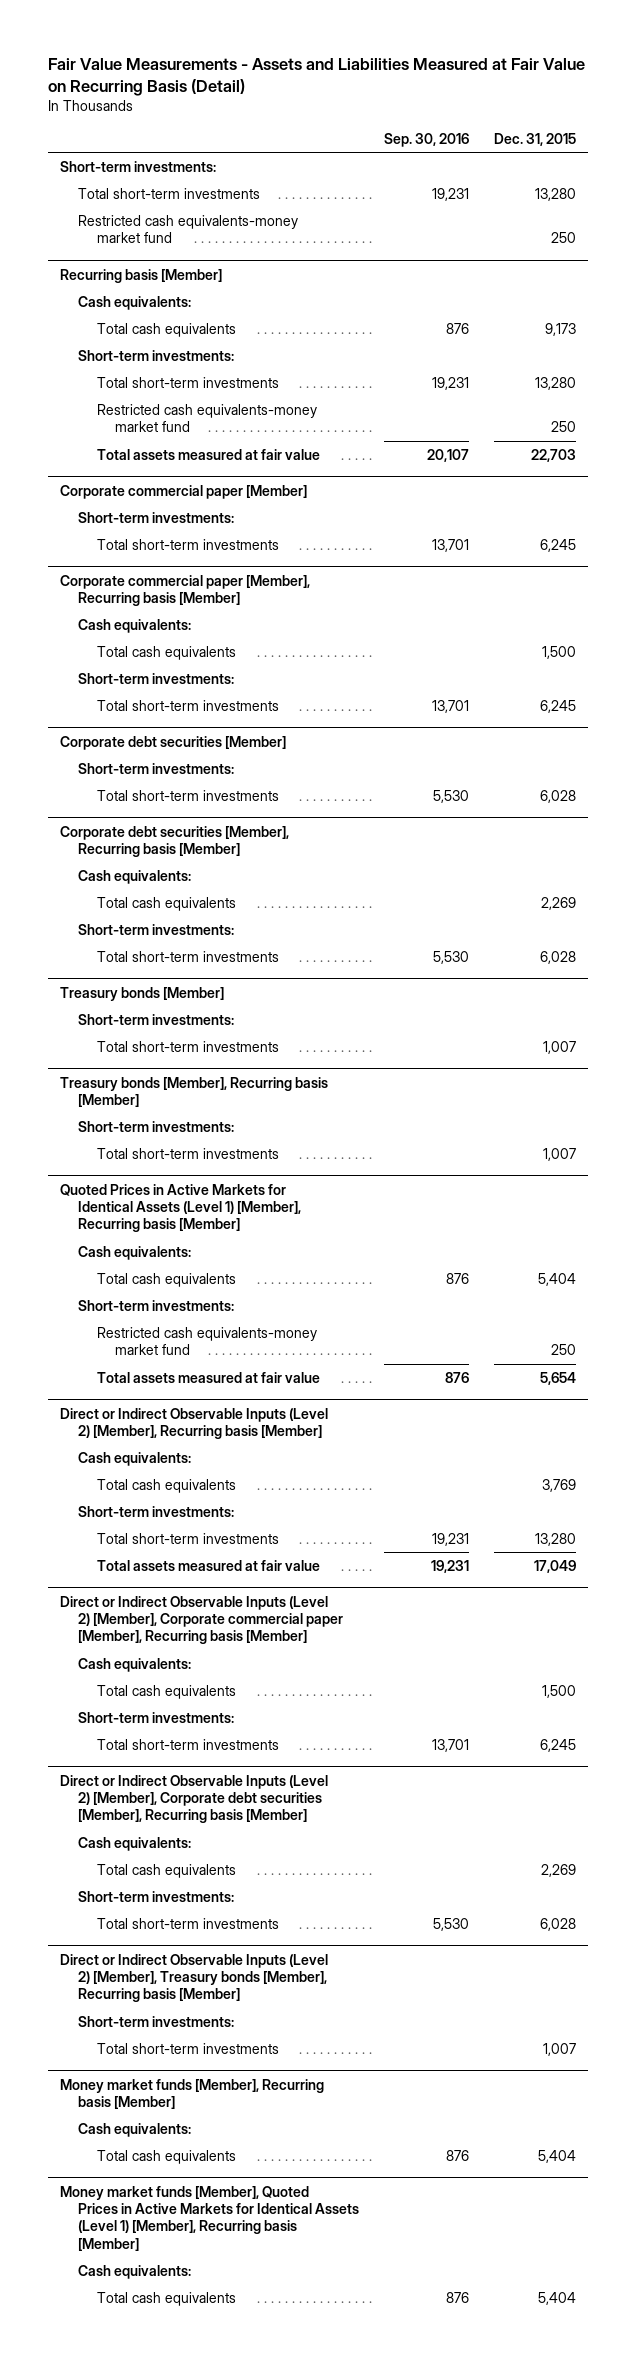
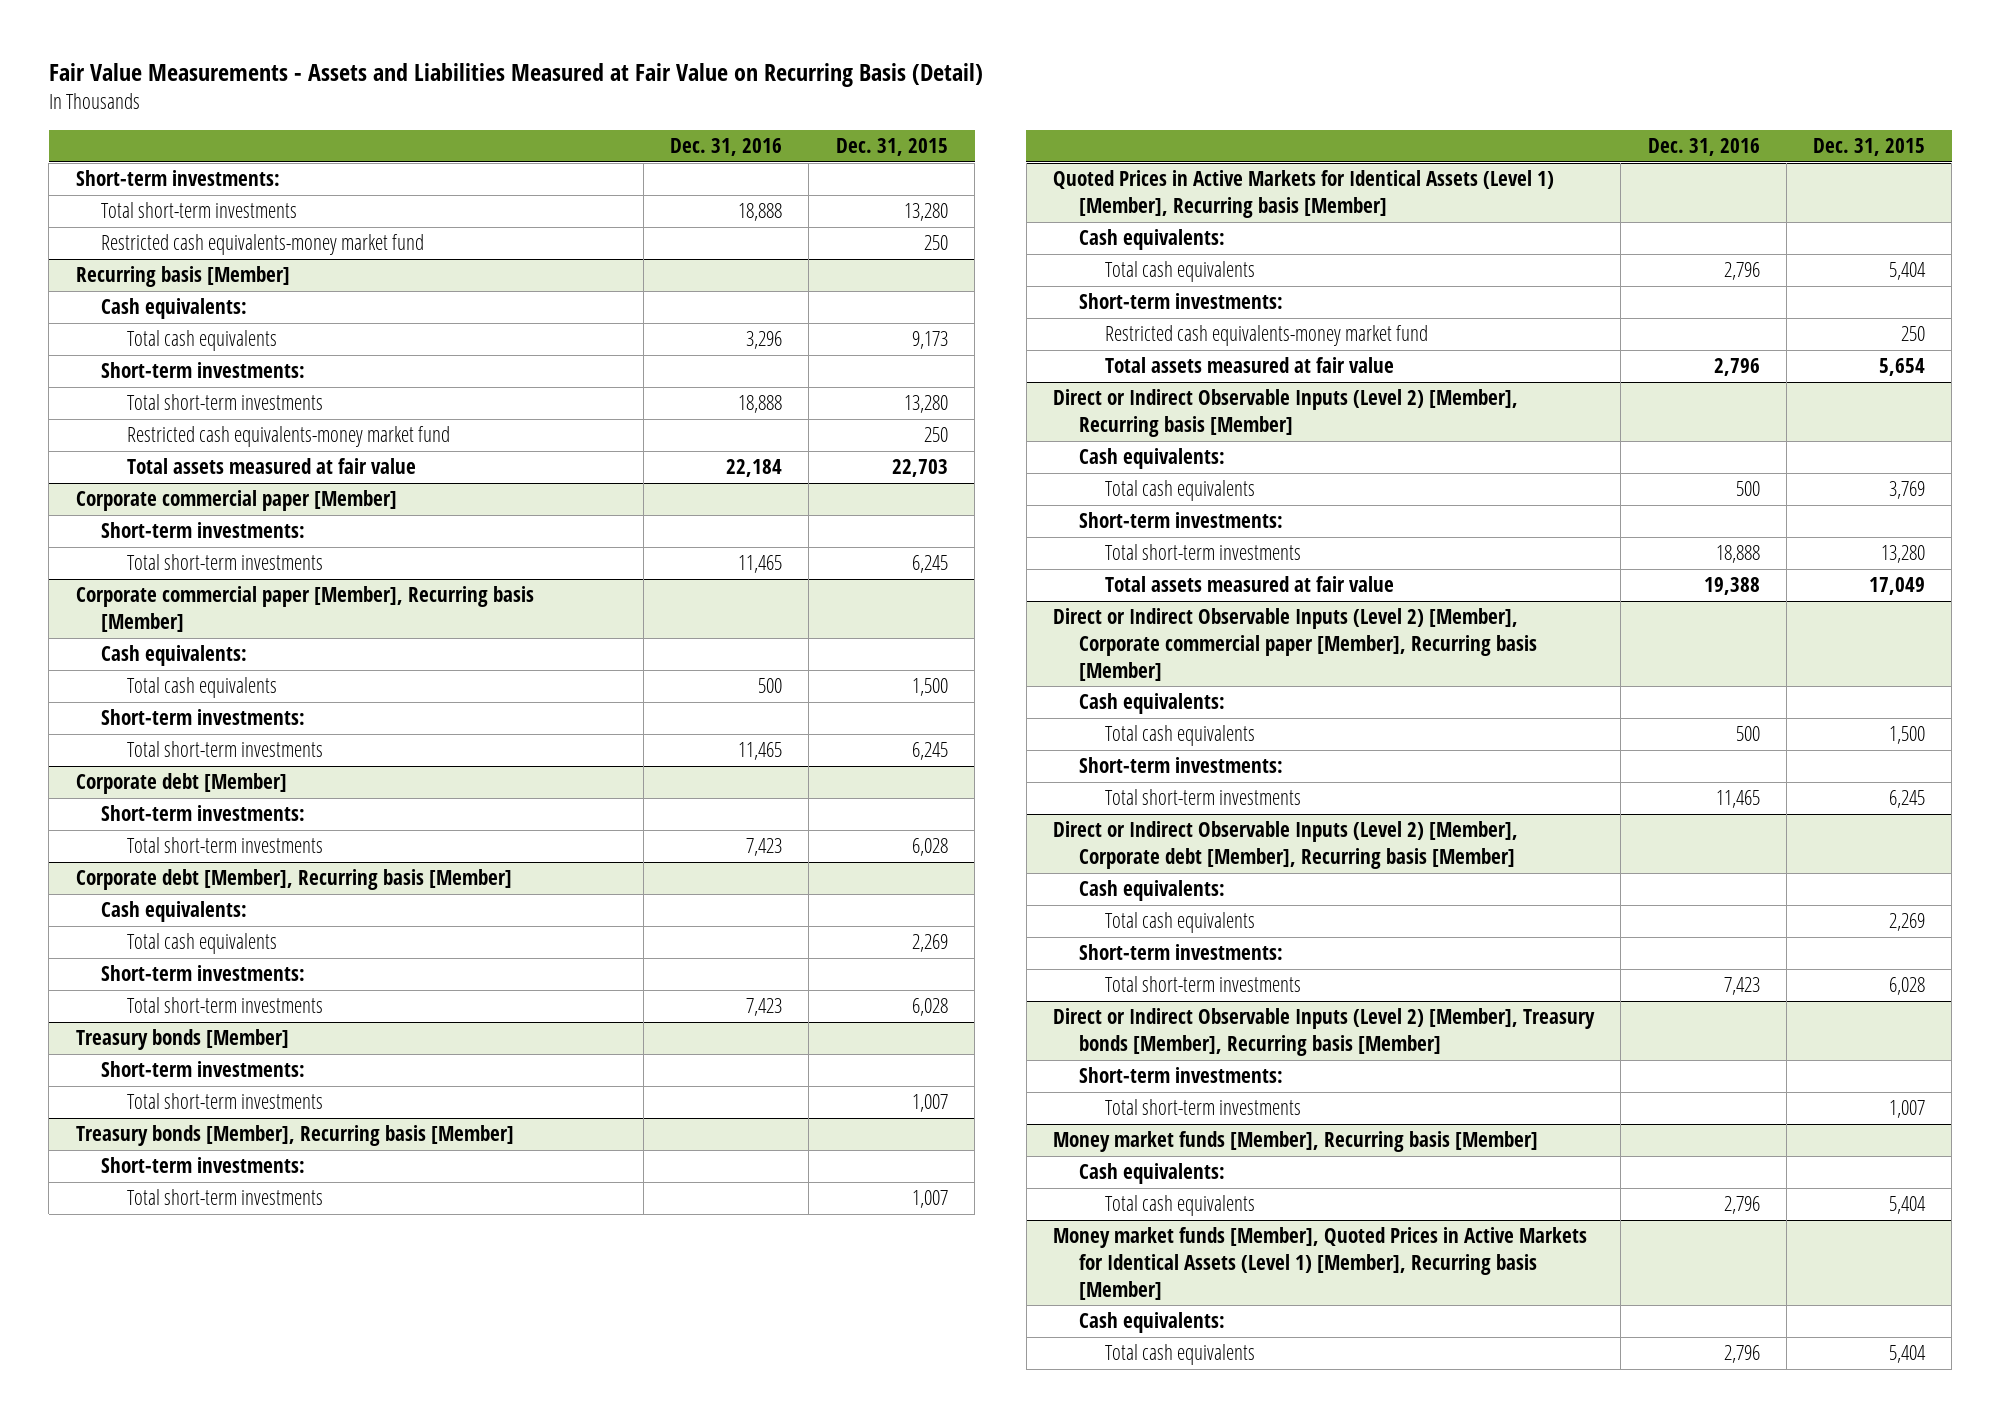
[384,132,470,147] Sep. 30, 2016 -> none
none -> [670,138,783,157] Dec. 31, 2016
[60,735,287,750] Corporate debt securities [Member] -> [75,773,287,795] Corporate debt [Member]
[60,825,290,857] Corporate debt securities [Member], Recurring basis [Member] -> [75,869,512,891] Corporate debt [Member], Recurring basis [Member]
[60,1774,329,1824] Direct or Indirect Observable Inputs (Level 2) [Member], Corporate debt securities [Member], Recurring basis [Member] -> [1053,821,1519,869] Direct or Indirect Observable Inputs (Level 2) [Member], Corporate debt [Member], Recurring basis [Member]

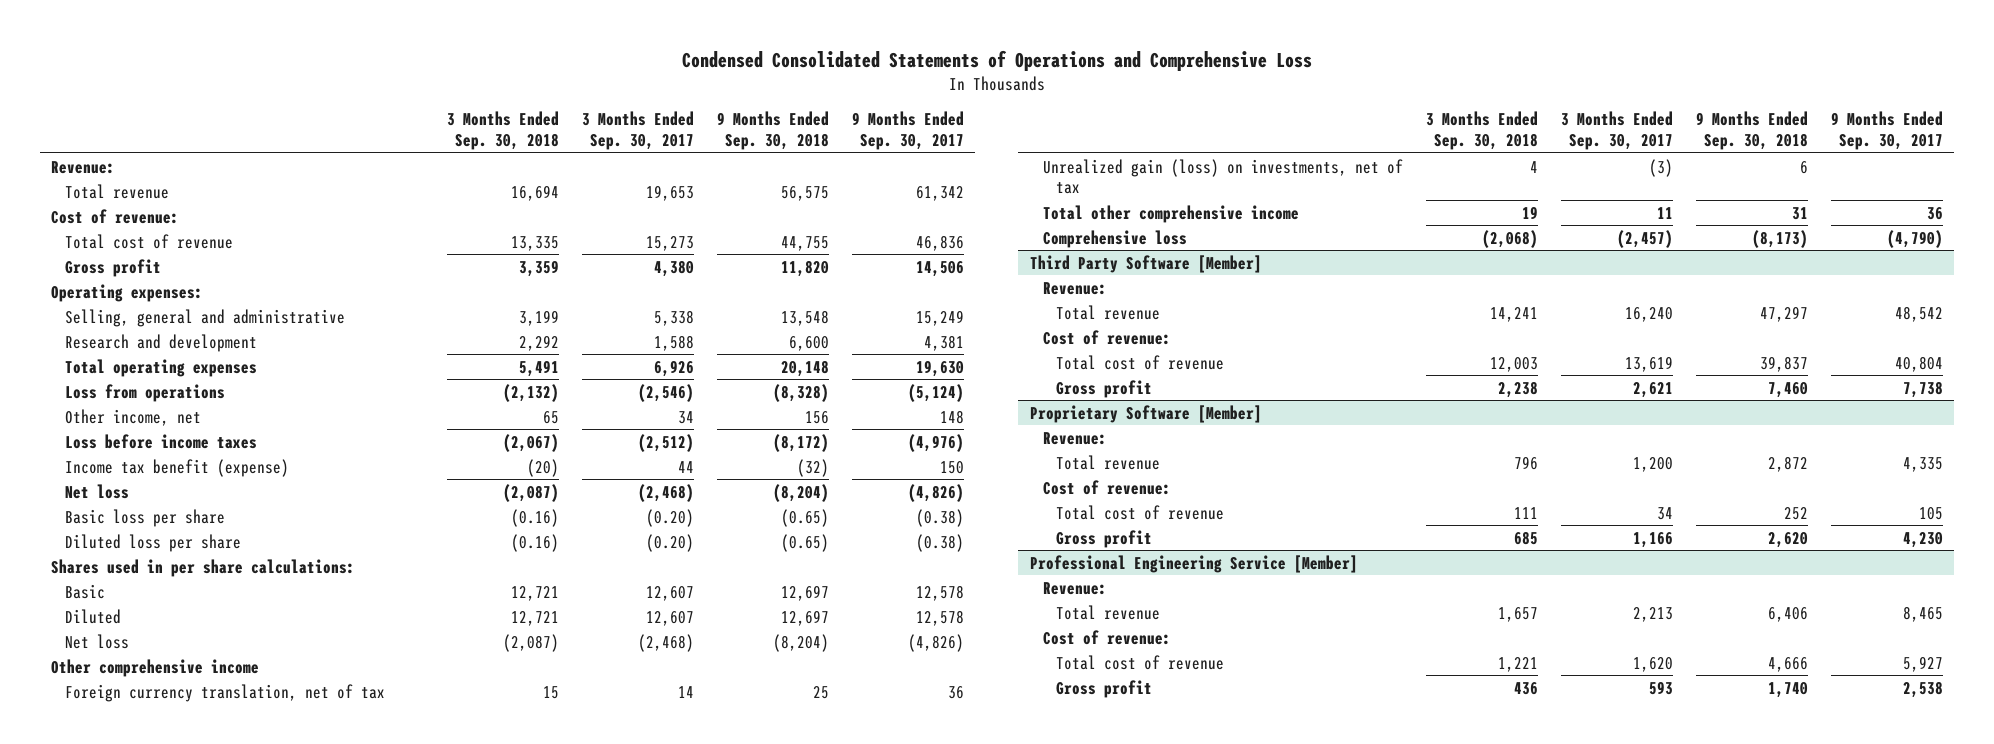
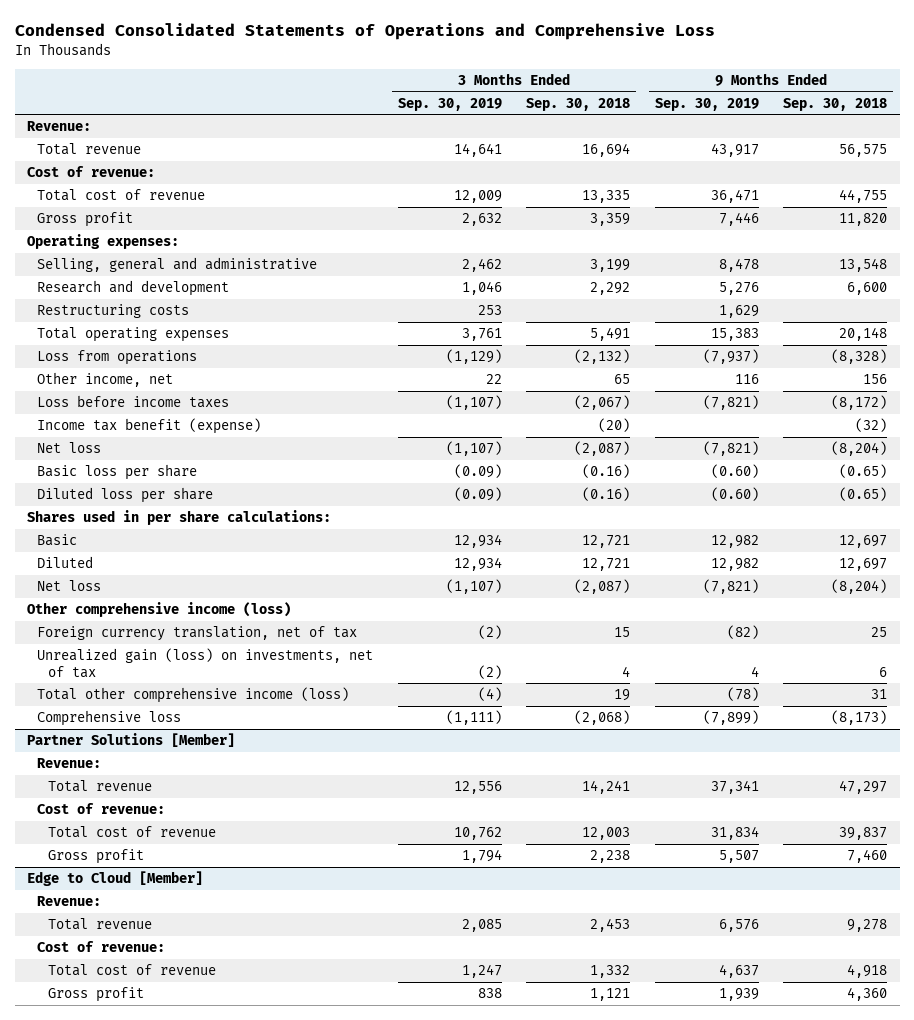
[582,111,695,151] 3 Months Ended Sep. 30, 2017 -> none
[852,111,965,151] 9 Months Ended Sep. 30, 2017 -> none
none -> [397,97,502,111] Sep. 30, 2019
none -> [654,97,759,111] Sep. 30, 2019
none -> [37,304,190,319] Restructuring costs
[51,658,260,677] Other comprehensive income -> [27,602,292,618] Other comprehensive income (loss)
[1043,204,1300,223] Total other comprehensive income -> [37,687,350,704] Total other comprehensive income (loss)
[1029,254,1262,273] Third Party Software [Member] -> none
none -> [27,733,236,748] Partner Solutions [Member]
[1029,404,1262,423] Proprietary Software [Member] -> none
[1043,431,1108,445] Revenue: -> none
[1056,454,1161,470] Total revenue -> none
[1043,479,1172,495] Cost of revenue: -> none
[1056,504,1225,520] Total cost of revenue -> none
[1056,529,1153,548] Gross profit -> none
[1029,554,1358,573] Professional Engineering Service [Member] -> none
none -> [27,871,204,887] Edge to Cloud [Member]
[1498,606,1539,622] 1,657 -> [590,918,631,933] 2,453
[1767,606,1808,622] 6,406 -> [847,919,888,933] 9,278
[1498,656,1539,672] 1,221 -> [590,965,631,979] 1,332
[1767,656,1808,672] 4,666 -> [847,964,888,979] 4,918
[1514,681,1539,695] 436 -> [590,988,631,1002] 1,121
[1767,681,1808,698] 1,740 -> [847,987,888,1002] 4,360

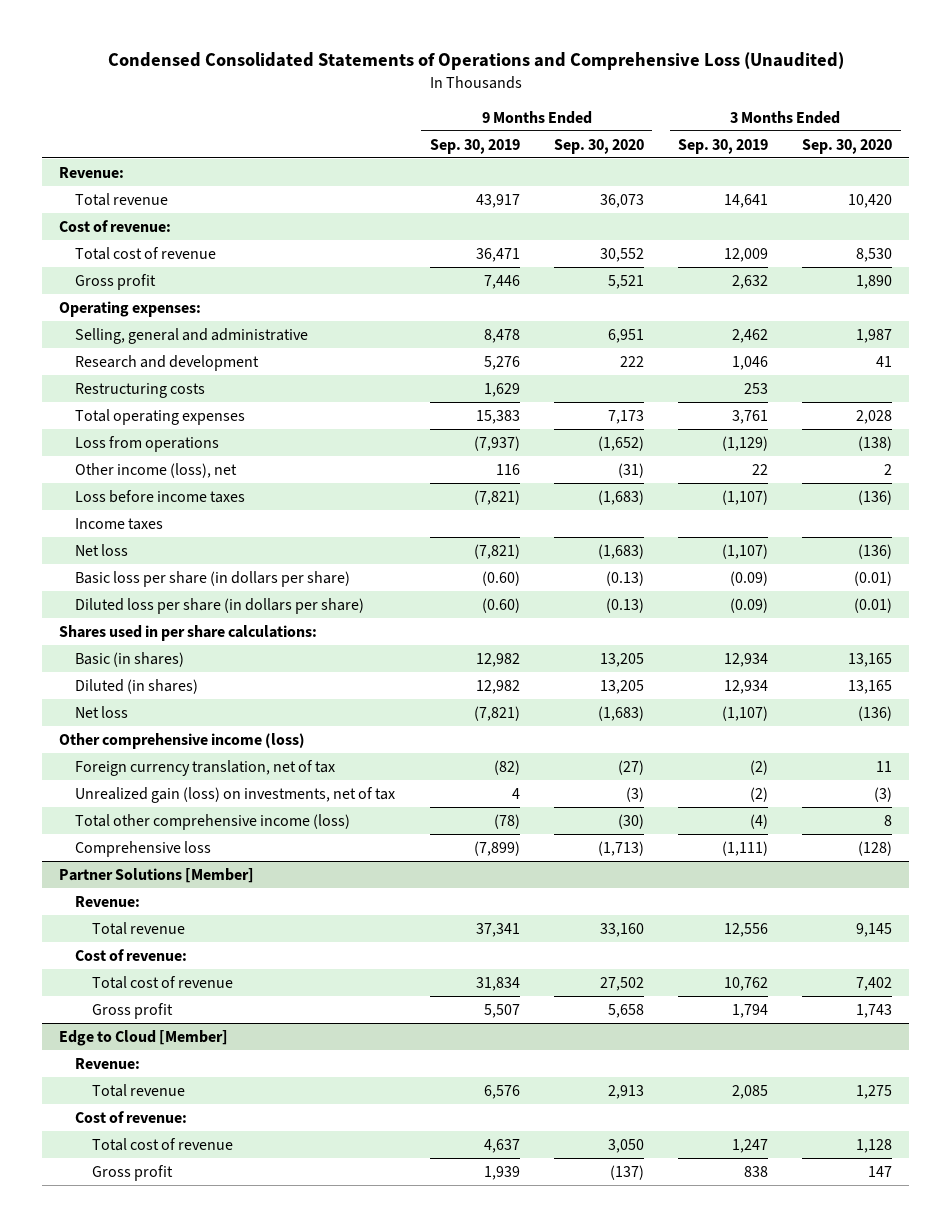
[14,23,715,41] Condensed Consolidated Statements of Operations and Comprehensive Loss -> [107,52,844,71] Condensed Consolidated Statements of Operations and Comprehensive Loss (Unaudited)
[526,97,631,111] Sep. 30, 2018 -> none
[783,97,888,111] Sep. 30, 2018 -> none
none -> [553,138,644,154] Sep. 30, 2020
none -> [802,138,893,154] Sep. 30, 2020
[37,372,174,388] Other income, net -> [75,462,238,478] Other income (loss), net
[37,418,262,435] Income tax benefit (expense) -> [75,517,164,530] Income taxes
[37,464,198,481] Basic loss per share -> [75,570,351,587] Basic loss per share (in dollars per share)
[37,487,214,504] Diluted loss per share -> [75,597,365,614] Diluted loss per share (in dollars per share)
[37,534,78,547] Basic -> [75,651,185,667] Basic (in shares)
[37,556,94,569] Diluted -> [75,678,199,694] Diluted (in shares)

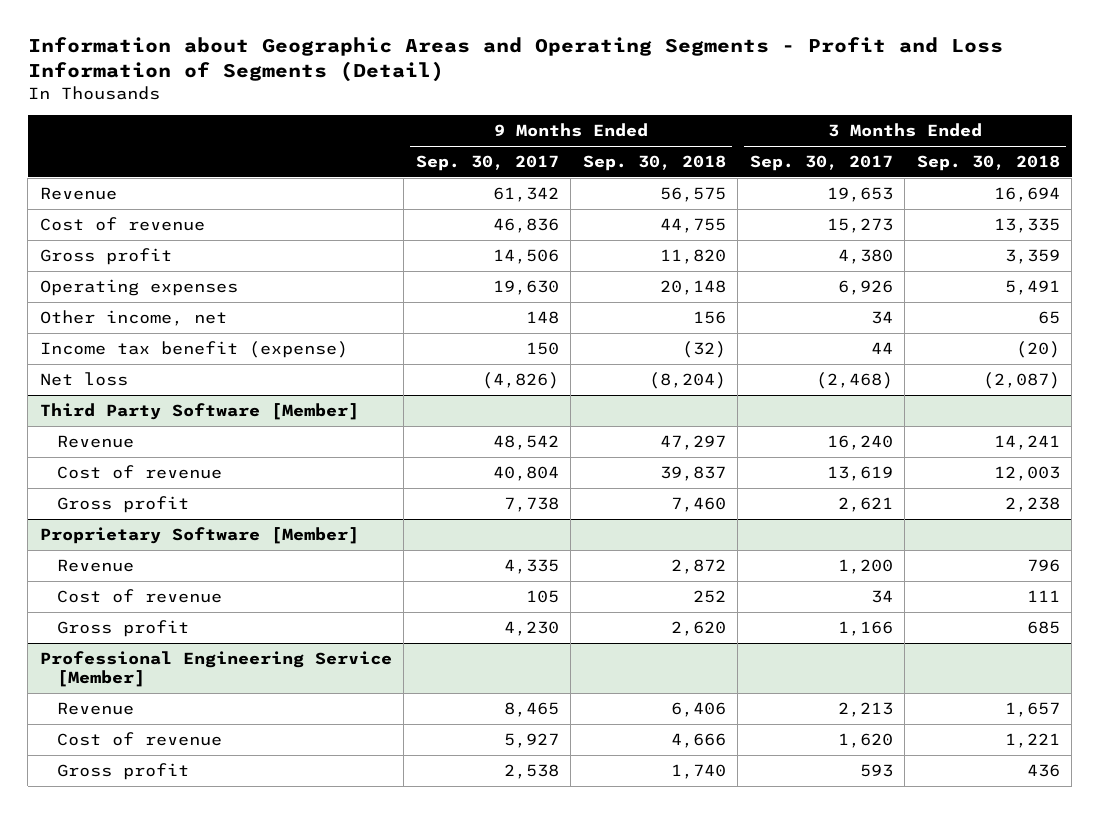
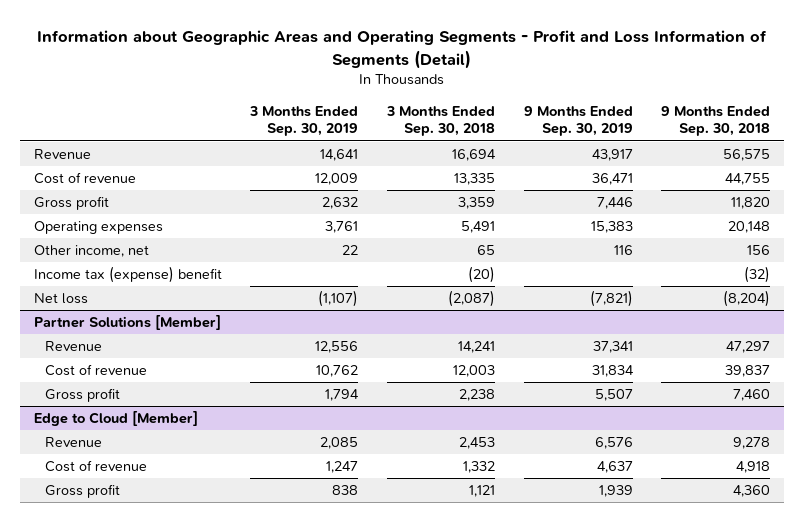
[415,155,559,172] Sep. 30, 2017 -> none
[749,155,893,172] Sep. 30, 2017 -> none
none -> [249,105,359,137] 3 Months Ended Sep. 30, 2019
none -> [523,105,633,137] 9 Months Ended Sep. 30, 2019
[39,341,348,359] Income tax benefit (expense) -> [33,266,222,284] Income tax (expense) benefit
[39,403,359,421] Third Party Software [Member] -> none
none -> [33,315,221,331] Partner Solutions [Member]
[39,527,359,545] Proprietary Software [Member] -> none
[39,651,392,688] Professional Engineering Service [Member] -> none
[57,702,135,716] Revenue -> none
[57,732,223,747] Cost of revenue -> none
[57,763,190,781] Gross profit -> none
none -> [33,411,198,427] Edge to Cloud [Member]
[670,559,726,575] 2,872 -> [733,437,771,450] 9,278
[1026,559,1060,573] 796 -> [458,437,495,450] 2,453
[692,590,726,604] 252 -> [736,461,771,474] 4,918
[1026,590,1060,603] 111 -> [462,461,495,474] 1,332
[670,621,726,637] 2,620 -> [733,485,771,498] 4,360
[1026,621,1060,635] 685 -> [468,485,495,498] 1,121

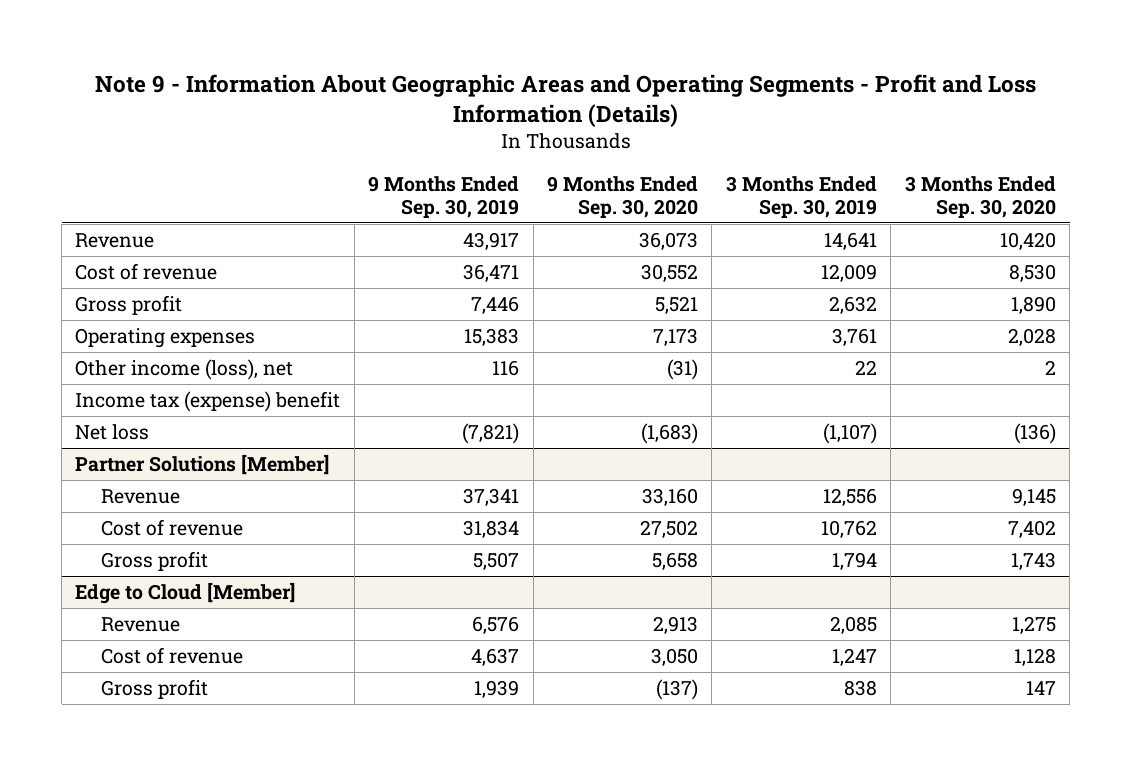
[36,30,767,69] Information about Geographic Areas and Operating Segments - Profit and Loss Information of Segments (Detail) -> [94,73,1036,128] Note 9 - Information About Geographic Areas and Operating Segments - Profit and Loss Information (Details)
[385,105,495,137] 3 Months Ended Sep. 30, 2018 -> none
[661,105,771,137] 9 Months Ended Sep. 30, 2018 -> none
none -> [547,175,699,219] 9 Months Ended Sep. 30, 2020
none -> [904,175,1056,219] 3 Months Ended Sep. 30, 2020
[33,245,149,258] Other income, net -> [75,358,294,380] Other income (loss), net

